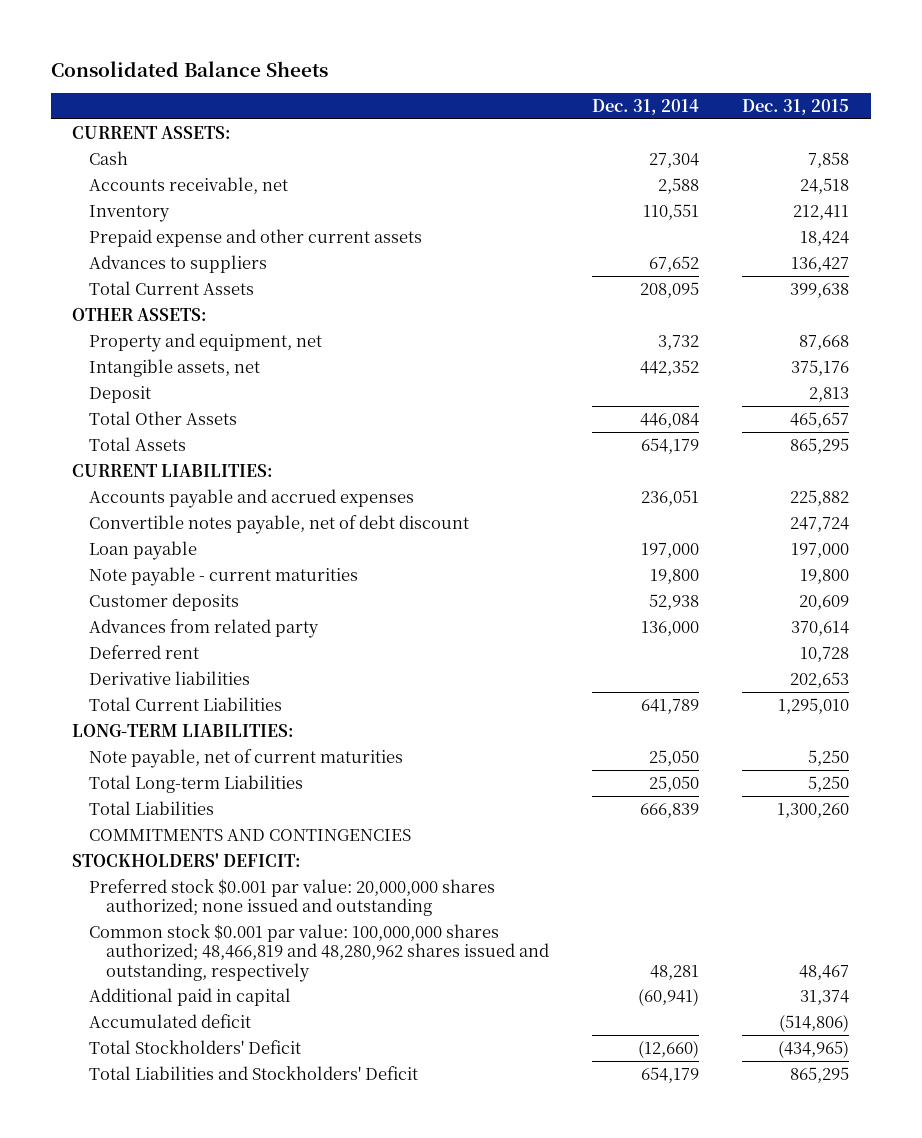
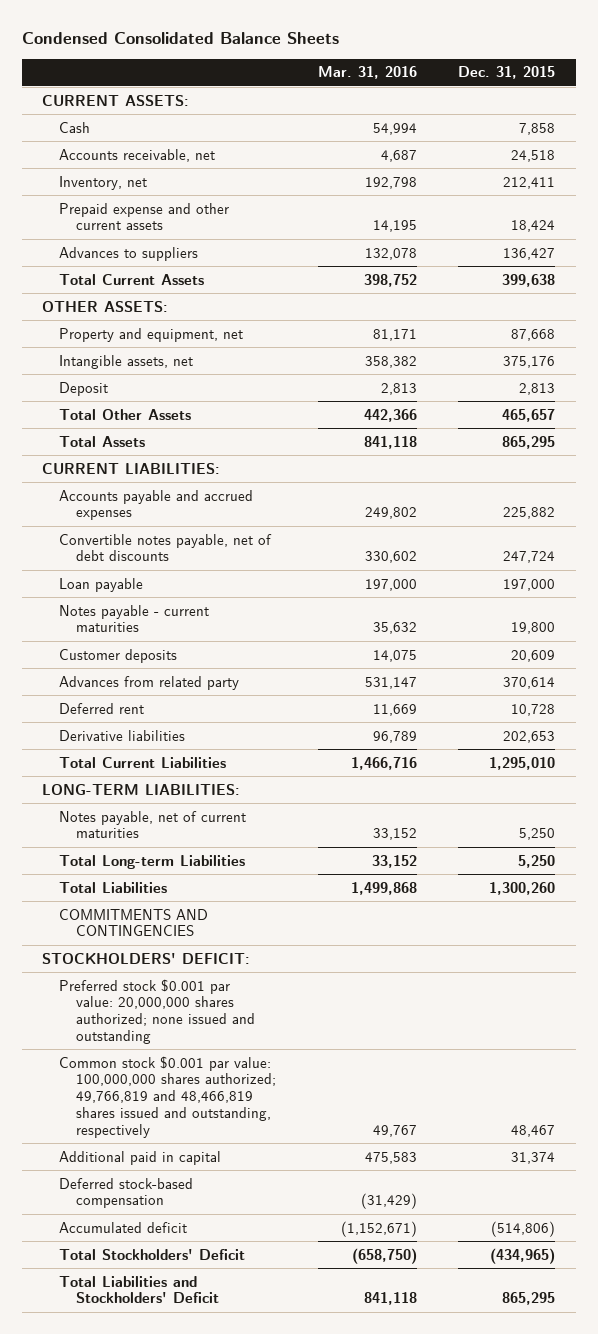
[50,60,328,77] Consolidated Balance Sheets -> [21,32,339,45] Condensed Consolidated Balance Sheets
[592,99,700,116] Dec. 31, 2014 -> none
none -> [317,66,417,80] Mar. 31, 2016
[88,204,170,222] Inventory -> [59,175,148,190] Inventory, net
[88,514,469,534] Convertible notes payable, net of debt discount -> [59,533,273,562] Convertible notes payable, net of debt discounts
[88,566,358,586] Note payable - current maturities -> [59,604,210,633] Notes payable - current maturities
[88,748,403,768] Note payable, net of current maturities -> [59,810,247,839] Notes payable, net of current maturities
[88,923,549,982] Common stock $0.001 par value: 100,000,000 shares authorized; 48,466,819 and 48,280,962 shares issued and outstanding, respectively -> [59,1055,277,1138] Common stock $0.001 par value: 100,000,000 shares authorized; 49,766,819 and 48,466,819 shares issued and outstanding, respectively
none -> [59,1177,194,1209] Deferred stock-based compensation

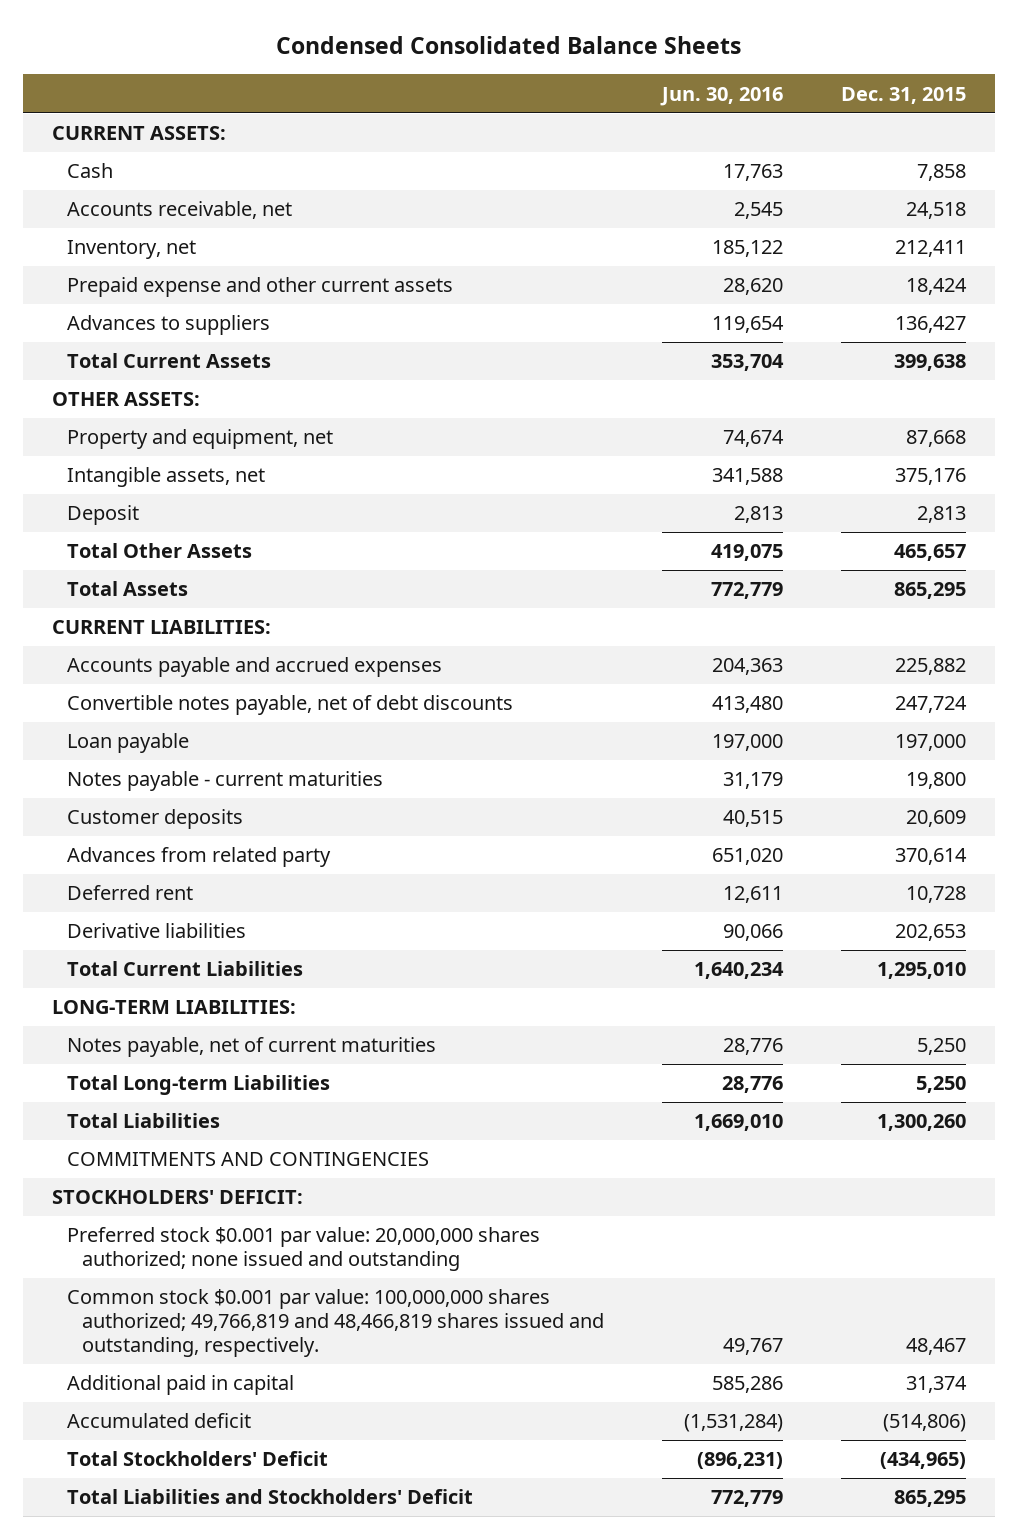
[317,66,417,80] Mar. 31, 2016 -> none
none -> [659,86,783,106] Jun. 30, 2016
[59,1055,277,1138] Common stock $0.001 par value: 100,000,000 shares authorized; 49,766,819 and 48,466,819 shares issued and outstanding, respectively -> [67,1289,605,1357] Common stock $0.001 par value: 100,000,000 shares authorized; 49,766,819 and 48,466,819 shares issued and outstanding, respectively.
[59,1177,194,1209] Deferred stock-based compensation -> none

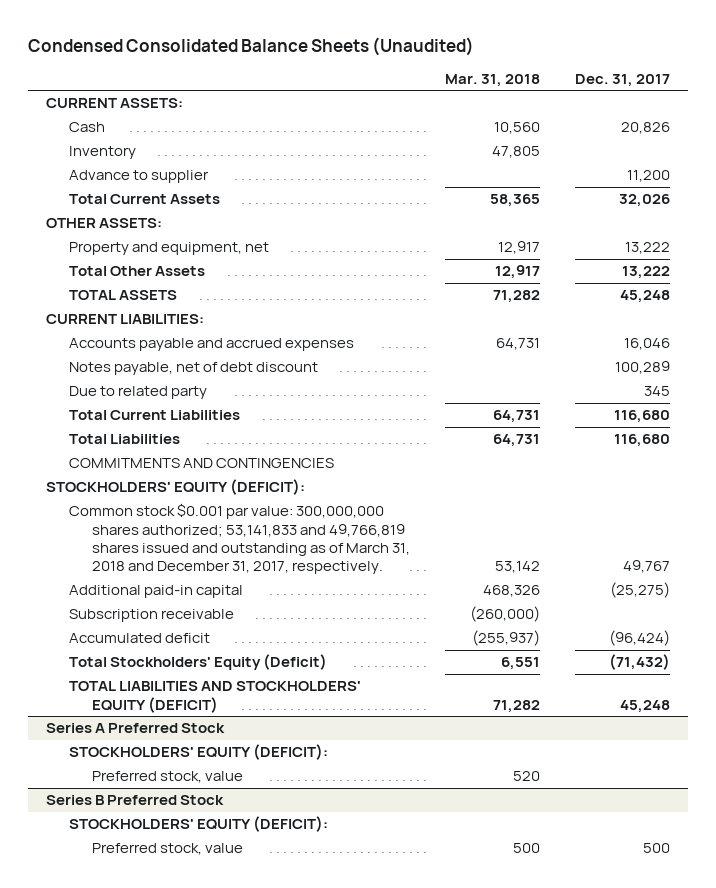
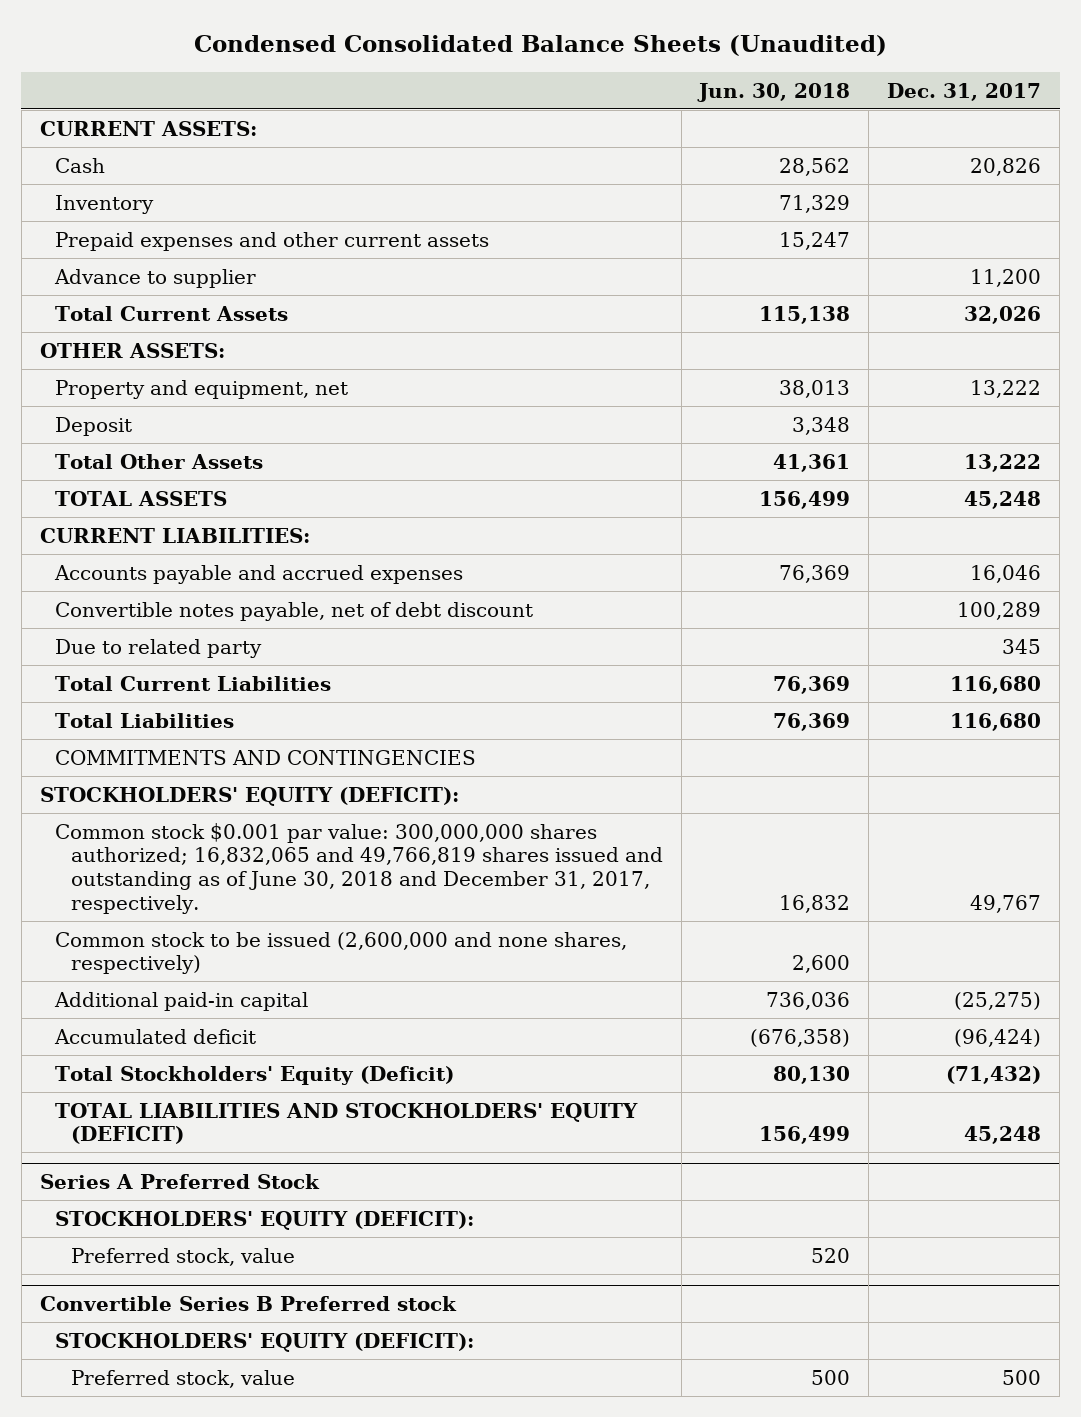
[444,74,540,88] Mar. 31, 2018 -> none
none -> [697,82,851,102] Jun. 30, 2018
none -> [55,231,490,251] Prepaid expenses and other current assets
none -> [55,416,133,436] Deposit
[68,362,318,376] Notes payable, net of debt discount -> [55,601,534,621] Convertible notes payable, net of debt discount
[68,503,410,575] Common stock $0.001 par value: 300,000,000 shares authorized; 53,141,833 and 49,766,819 shares issued and outstanding as of March 31, 2018 and December 31, 2017, respectively. -> [55,822,663,914] Common stock $0.001 par value: 300,000,000 shares authorized; 16,832,065 and 49,766,819 shares issued and outstanding as of June 30, 2018 and December 31, 2017, respectively.
none -> [55,931,628,975] Common stock to be issued (2,600,000 and none shares, respectively)
[68,609,234,623] Subscription receivable -> none
[46,795,225,806] Series B Preferred Stock -> [39,1296,457,1312] Convertible Series B Preferred stock

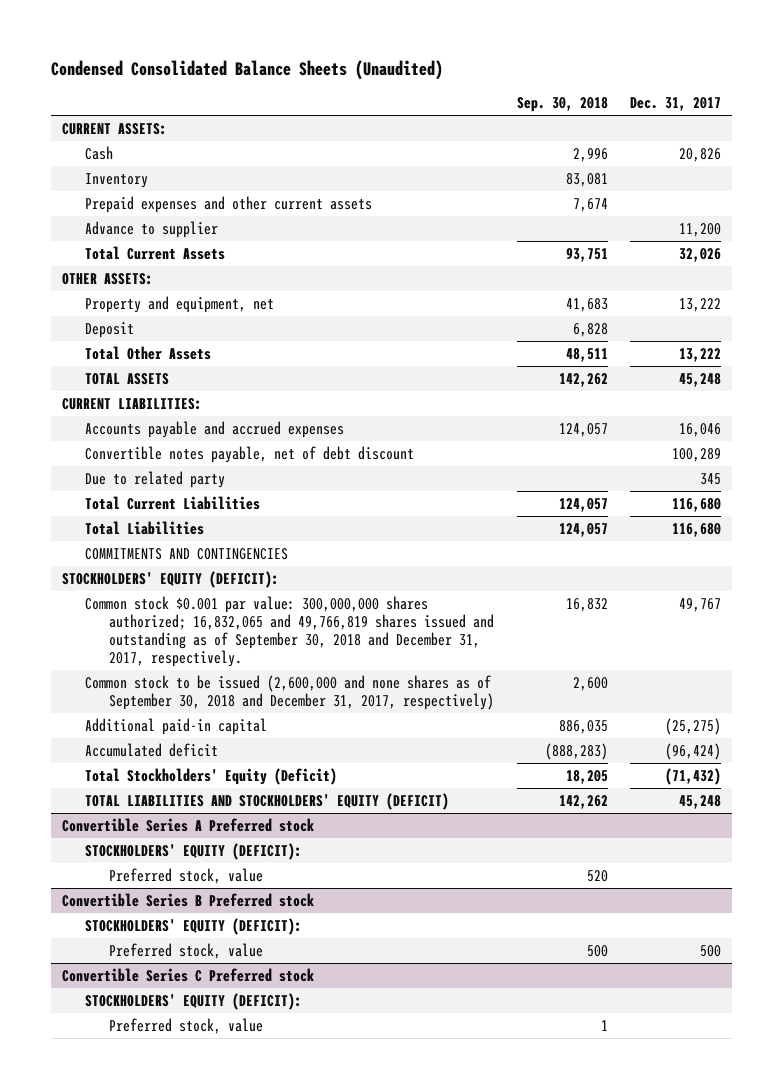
[697,82,851,102] Jun. 30, 2018 -> none
none -> [516,96,608,112] Sep. 30, 2018
[55,822,663,914] Common stock $0.001 par value: 300,000,000 shares authorized; 16,832,065 and 49,766,819 shares issued and outstanding as of June 30, 2018 and December 31, 2017, respectively. -> [85,595,495,668] Common stock $0.001 par value: 300,000,000 shares authorized; 16,832,065 and 49,766,819 shares issued and outstanding as of September 30, 2018 and December 31, 2017, respectively.
[55,931,628,975] Common stock to be issued (2,600,000 and none shares, respectively) -> [85,674,495,711] Common stock to be issued (2,600,000 and none shares as of September 30, 2018 and December 31, 2017, respectively)
[39,1174,320,1190] Series A Preferred Stock -> [61,817,314,832] Convertible Series A Preferred stock
none -> [61,967,314,982] Convertible Series C Preferred stock
none -> [85,992,303,1010] STOCKHOLDERS' EQUITY (DEFICIT):
none -> [109,1017,264,1034] Preferred stock, value

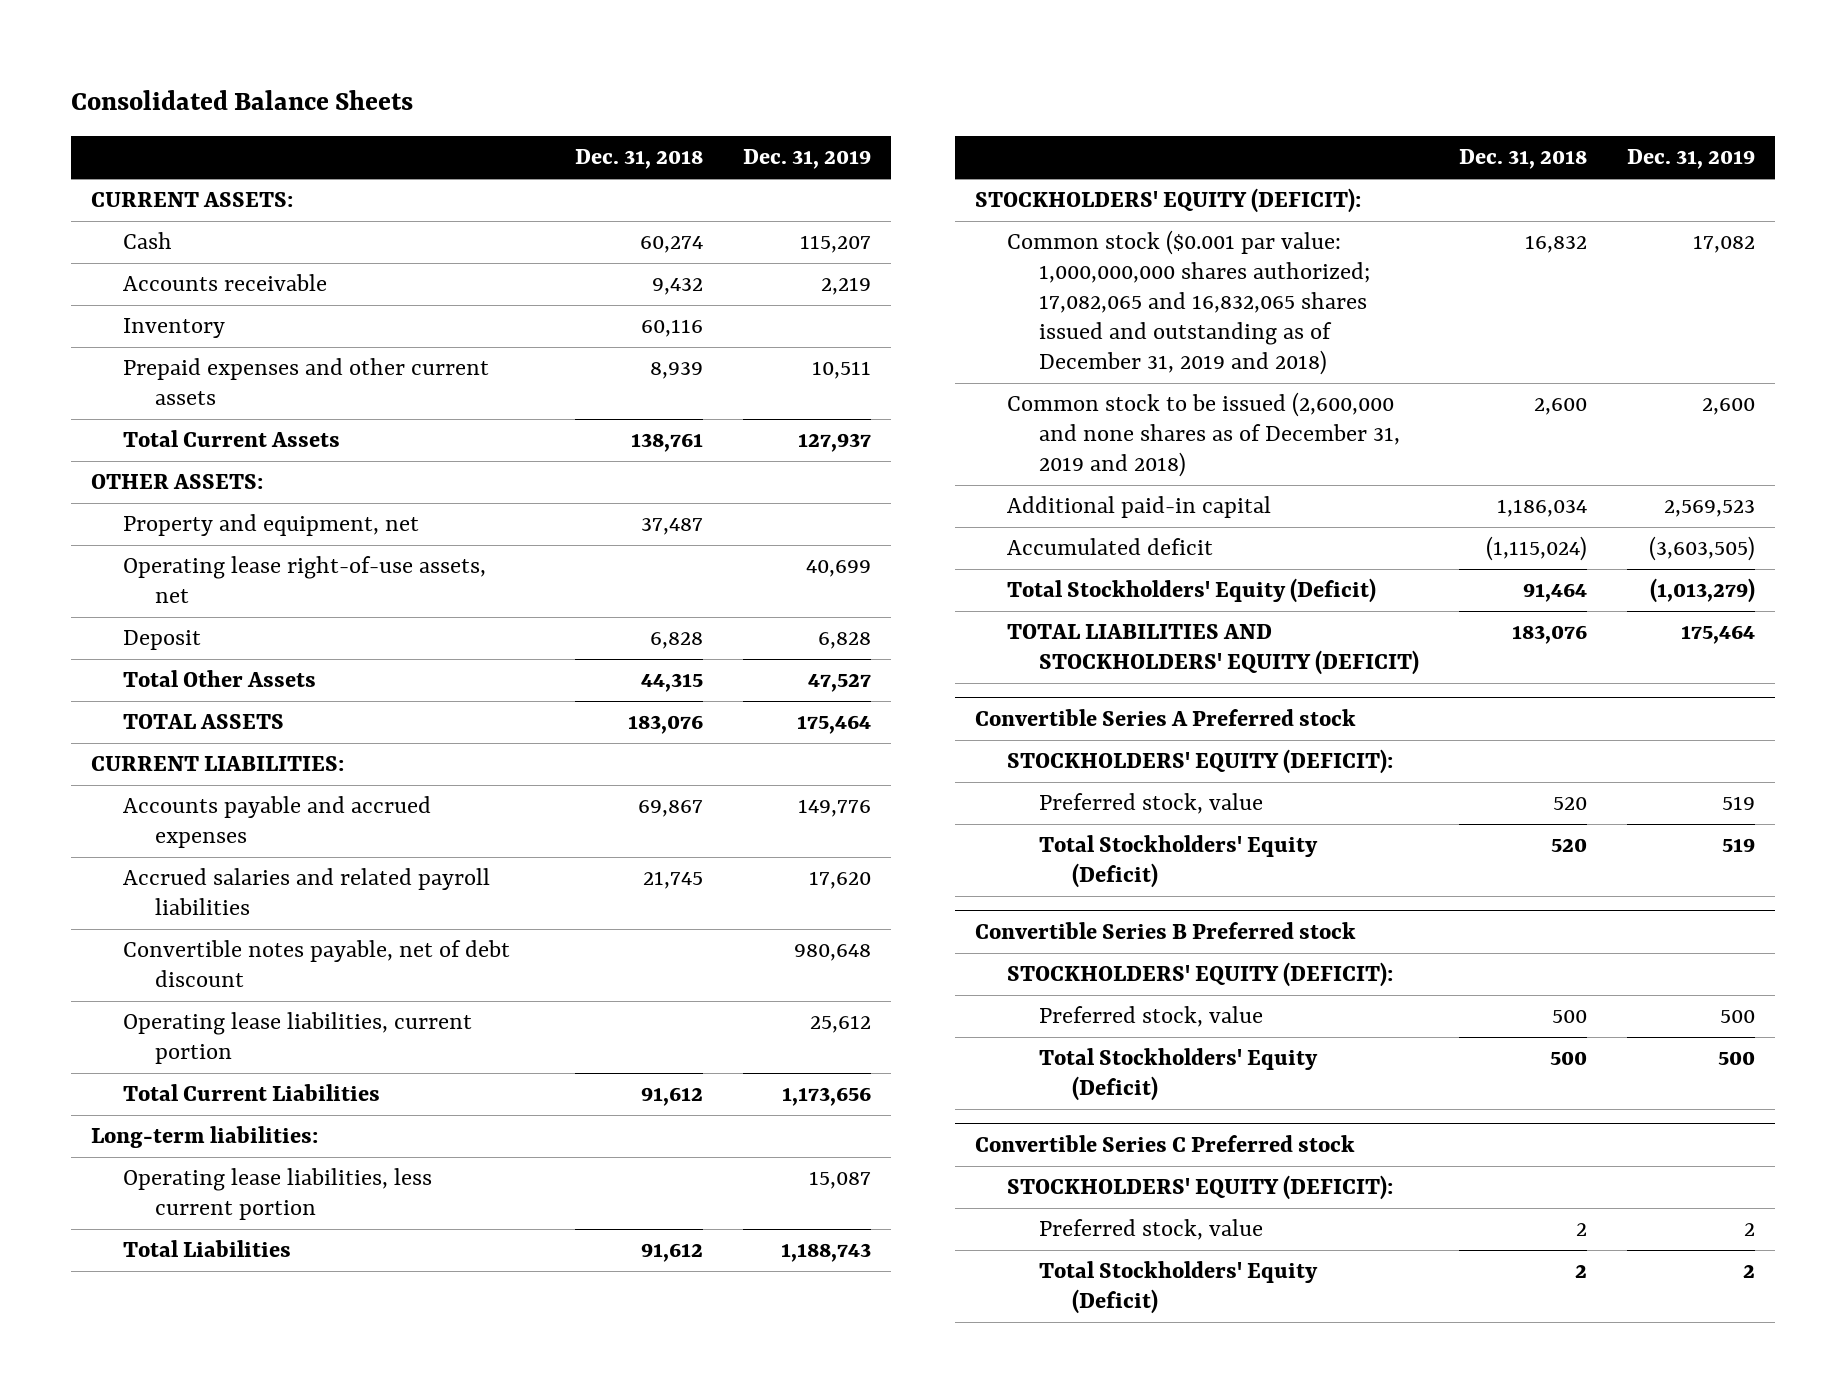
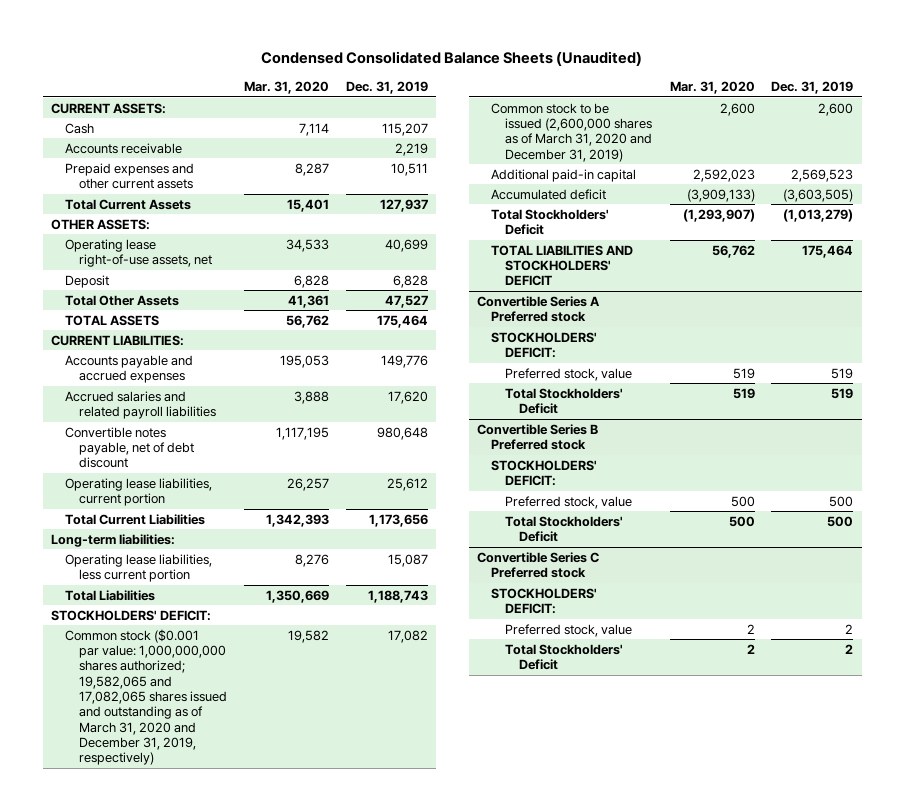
[70,90,413,111] Consolidated Balance Sheets -> [261,51,643,67] Condensed Consolidated Balance Sheets (Unaudited)
[574,149,703,170] Dec. 31, 2018 -> none
none -> [243,81,329,95] Mar. 31, 2020
[122,318,225,339] Inventory -> none
[122,514,419,537] Property and equipment, net -> none
[974,188,1361,214] STOCKHOLDERS' EQUITY (DEFICIT): -> [51,609,212,621] STOCKHOLDERS' DEFICIT:
[1007,230,1371,375] Common stock ($0.001 par value: 1,000,000,000 shares authorized; 17,082,065 and 16,832,065 shares issued and outstanding as of December 31, 2019 and 2018) -> [65,628,228,766] Common stock ($0.001 par value: 1,000,000,000 shares authorized; 19,582,065 and 17,082,065 shares issued and outstanding as of March 31, 2020 and December 31, 2019, respectively)
[1007,392,1401,478] Common stock to be issued (2,600,000 and none shares as of December 31, 2019 and 2018) -> [490,102,652,162] Common stock to be issued (2,600,000 shares as of March 31, 2020 and December 31, 2019)
[1007,578,1377,604] Total Stockholders' Equity (Deficit) -> [490,208,609,236] Total Stockholders' Deficit
[1007,624,1420,676] TOTAL LIABILITIES AND STOCKHOLDERS' EQUITY (DEFICIT) -> [490,244,633,287] TOTAL LIABILITIES AND STOCKHOLDERS' DEFICIT
[1007,749,1394,775] STOCKHOLDERS' EQUITY (DEFICIT): -> [490,331,597,359] STOCKHOLDERS' DEFICIT:
[1039,835,1319,889] Total Stockholders' Equity (Deficit) -> [504,387,623,415] Total Stockholders' Deficit
[1007,962,1394,988] STOCKHOLDERS' EQUITY (DEFICIT): -> [490,459,597,487] STOCKHOLDERS' DEFICIT:
[1039,1048,1319,1102] Total Stockholders' Equity (Deficit) -> [504,515,623,543] Total Stockholders' Deficit
[1007,1175,1394,1201] STOCKHOLDERS' EQUITY (DEFICIT): -> [490,587,597,615] STOCKHOLDERS' DEFICIT:
[1039,1261,1319,1315] Total Stockholders' Equity (Deficit) -> [504,643,623,671] Total Stockholders' Deficit

